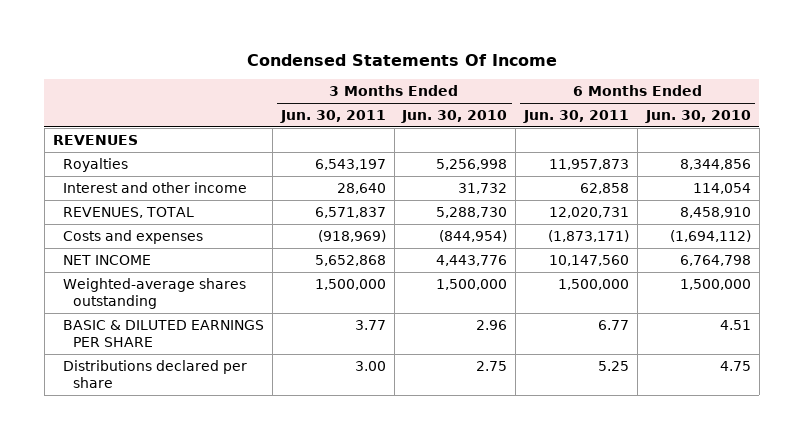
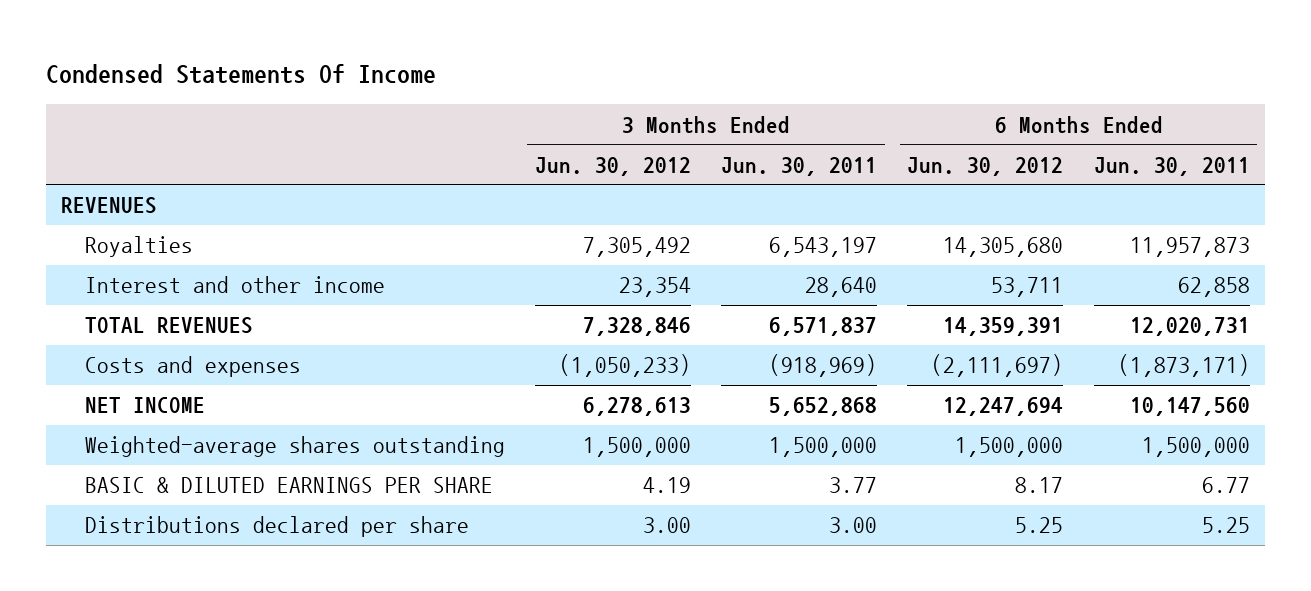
[401,109,508,123] Jun. 30, 2010 -> none
[645,109,752,123] Jun. 30, 2010 -> none
none -> [534,156,691,176] Jun. 30, 2012
none -> [907,156,1064,176] Jun. 30, 2012
[62,206,194,218] REVENUES, TOTAL -> [84,317,253,335] TOTAL REVENUES

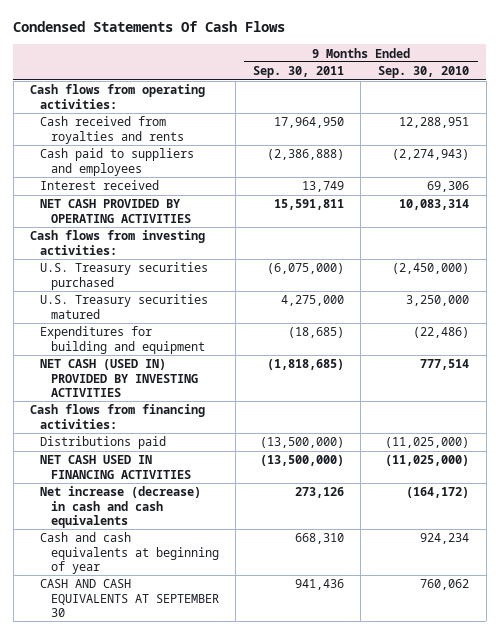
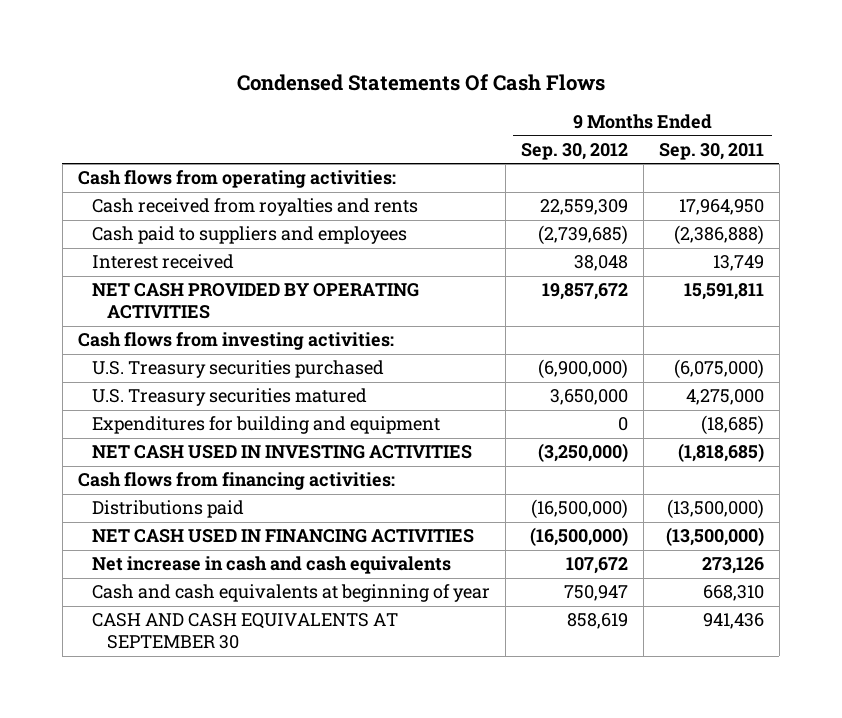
[378,66,470,79] Sep. 30, 2010 -> none
none -> [521,142,629,160] Sep. 30, 2012
[40,359,198,397] NET CASH (USED IN) PROVIDED BY INVESTING ACTIVITIES -> [92,445,473,460] NET CASH USED IN INVESTING ACTIVITIES
[40,486,202,528] Net increase (decrease) in cash and cash equivalents -> [92,556,452,575] Net increase in cash and cash equivalents

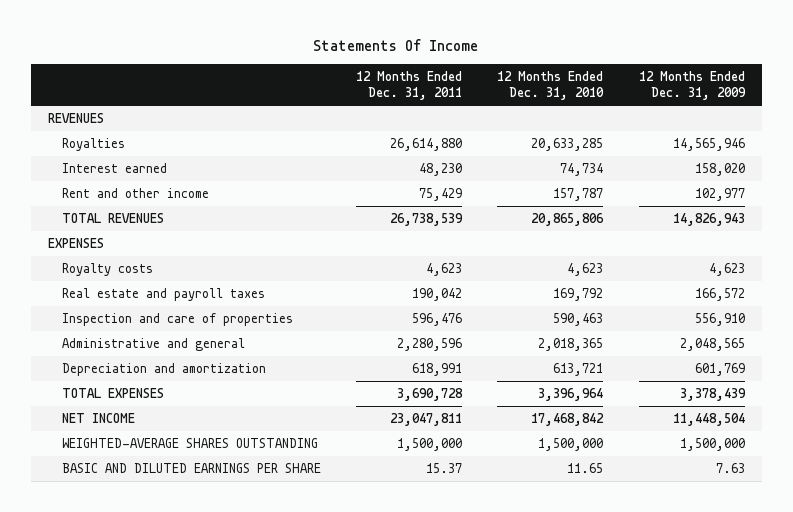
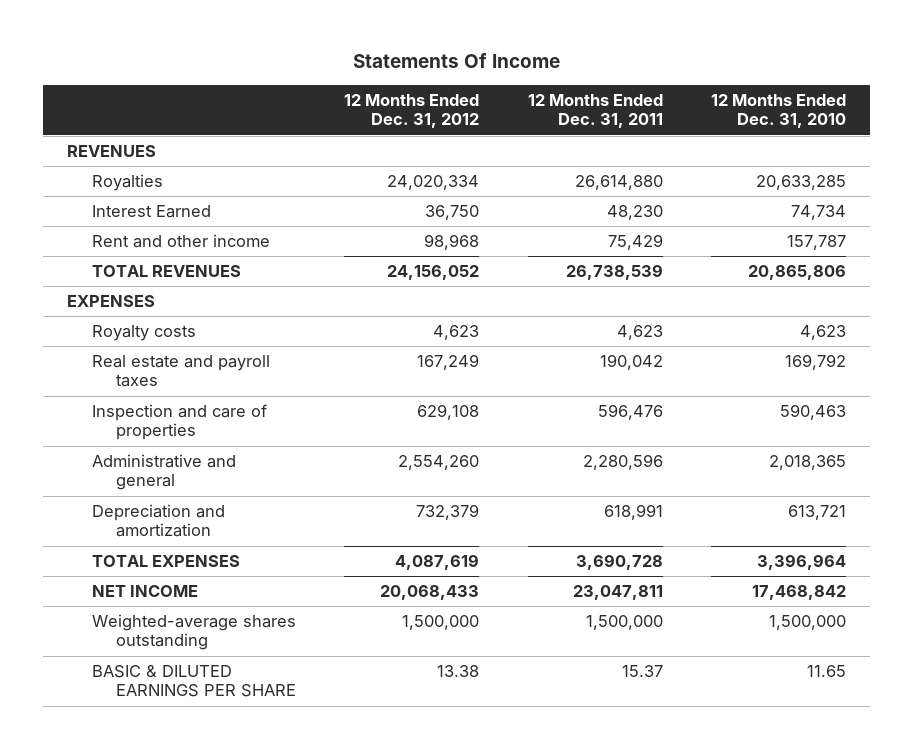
[638,71,746,101] 12 Months Ended Dec. 31, 2009 -> none
none -> [344,94,480,129] 12 Months Ended Dec. 31, 2012
[61,162,167,173] Interest earned -> [91,205,211,219] Interest Earned
[61,437,318,448] WEIGHTED-AVERAGE SHARES OUTSTANDING -> [91,614,296,651] Weighted-average shares outstanding
[61,462,321,473] BASIC AND DILUTED EARNINGS PER SHARE -> [91,665,297,698] BASIC & DILUTED EARNINGS PER SHARE

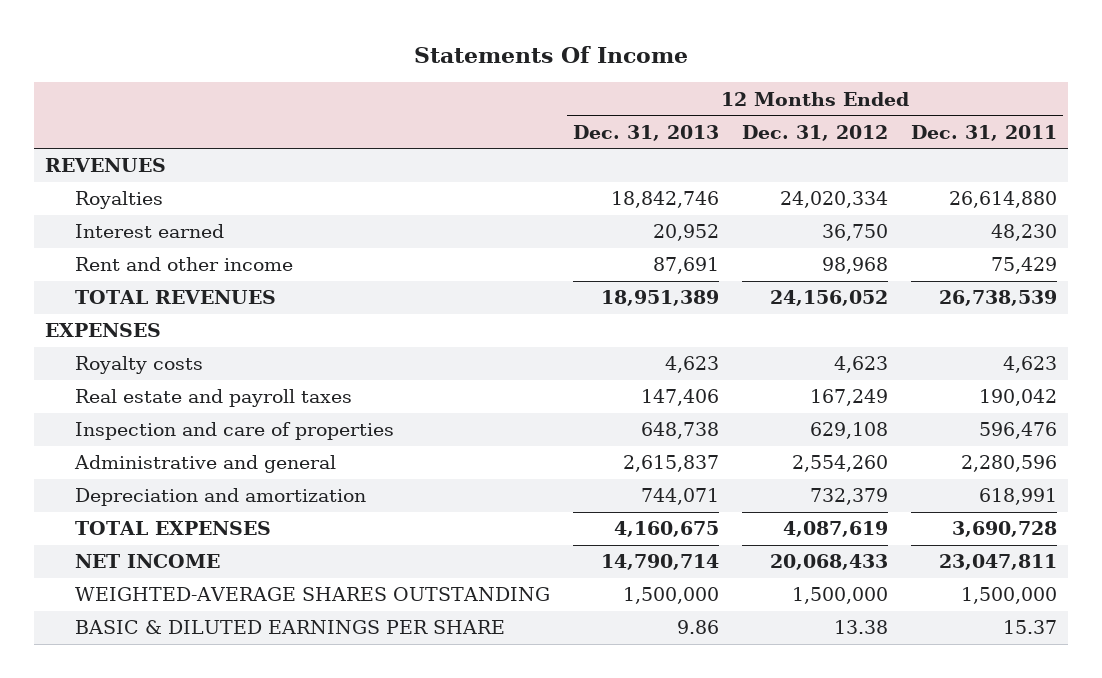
[711,94,847,129] 12 Months Ended Dec. 31, 2010 -> none
none -> [572,124,719,141] Dec. 31, 2013
[91,205,211,219] Interest Earned -> [74,224,224,239] Interest earned
[91,614,296,651] Weighted-average shares outstanding -> [74,587,550,602] WEIGHTED-AVERAGE SHARES OUTSTANDING

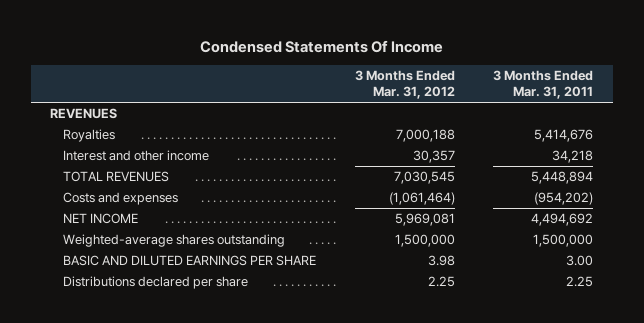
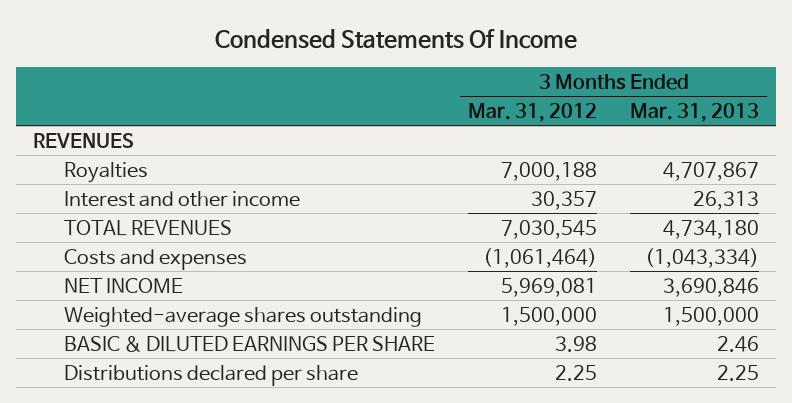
[493,69,594,100] 3 Months Ended Mar. 31, 2011 -> none
none -> [630,102,760,122] Mar. 31, 2013
[63,255,317,267] BASIC AND DILUTED EARNINGS PER SHARE -> [64,335,436,352] BASIC & DILUTED EARNINGS PER SHARE

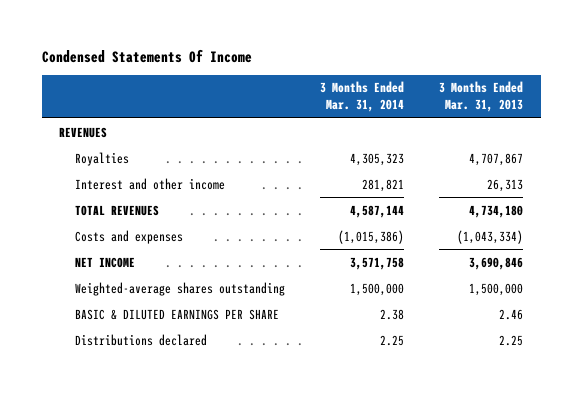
[468,102,598,122] Mar. 31, 2012 -> none
none -> [320,81,405,113] 3 Months Ended Mar. 31, 2014
[64,364,359,386] Distributions declared per share -> [75,333,208,346] Distributions declared

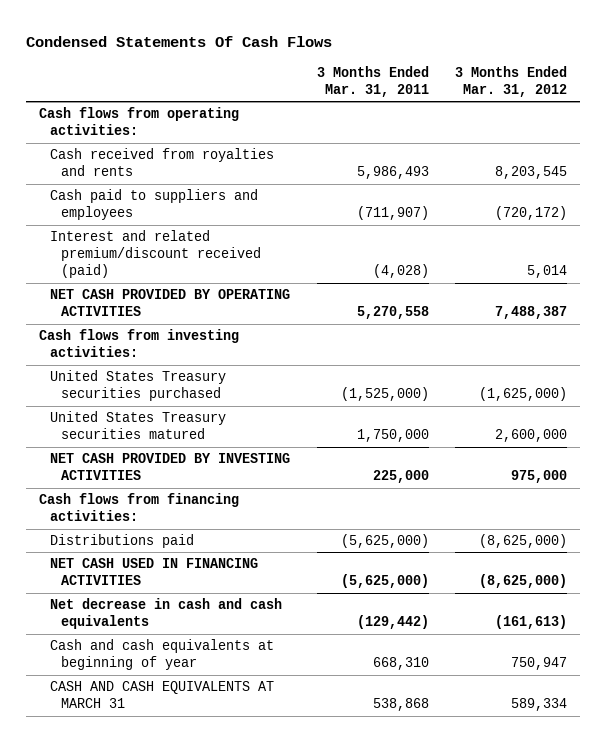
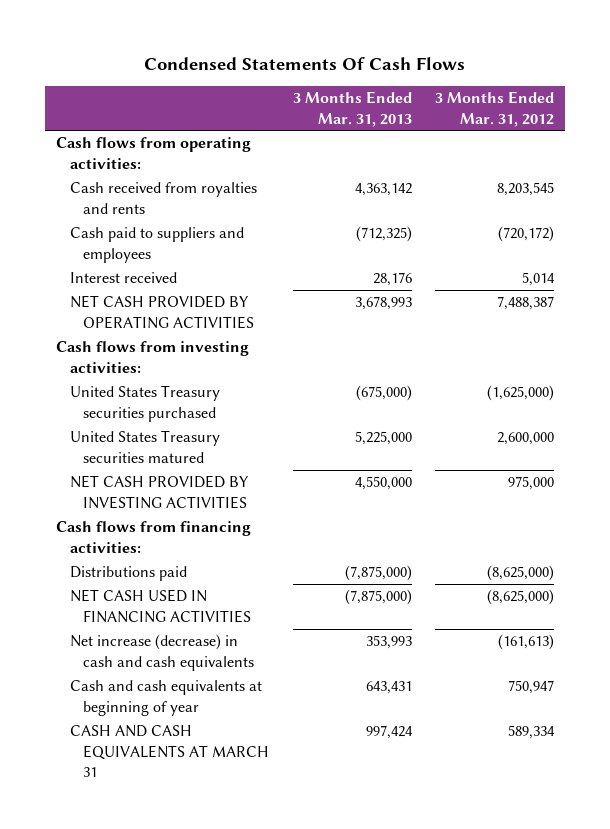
[316,66,429,98] 3 Months Ended Mar. 31, 2011 -> none
none -> [292,91,412,127] 3 Months Ended Mar. 31, 2013
[49,230,261,279] Interest and related premium/discount received (paid) -> [69,272,177,284] Interest received
[49,598,282,630] Net decrease in cash and cash equivalents -> [69,634,255,671] Net increase (decrease) in cash and cash equivalents

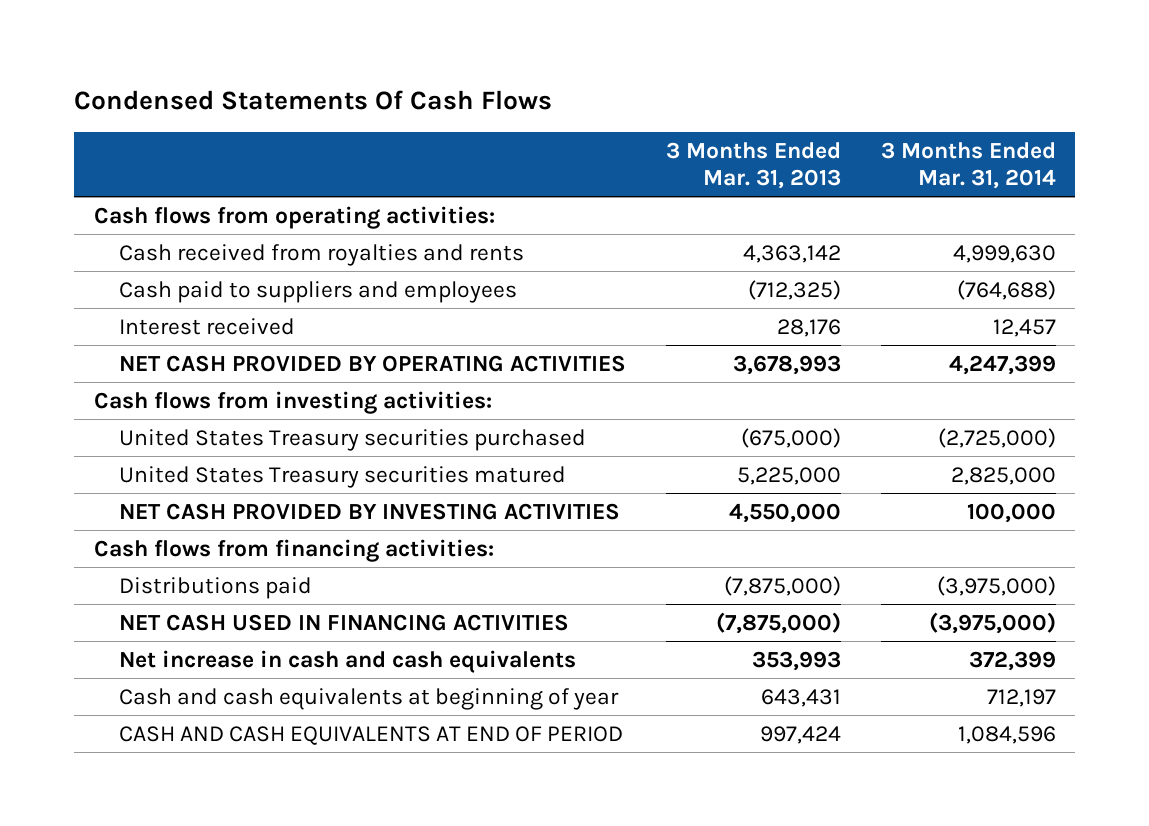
[434,91,554,127] 3 Months Ended Mar. 31, 2012 -> none
none -> [880,142,1056,189] 3 Months Ended Mar. 31, 2014
[69,634,255,671] Net increase (decrease) in cash and cash equivalents -> [118,649,576,673] Net increase in cash and cash equivalents
[69,725,270,778] CASH AND CASH EQUIVALENTS AT MARCH 31 -> [118,725,623,745] CASH AND CASH EQUIVALENTS AT END OF PERIOD

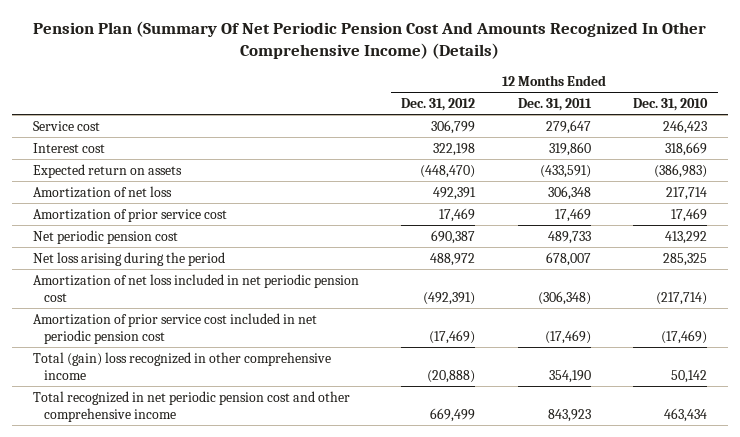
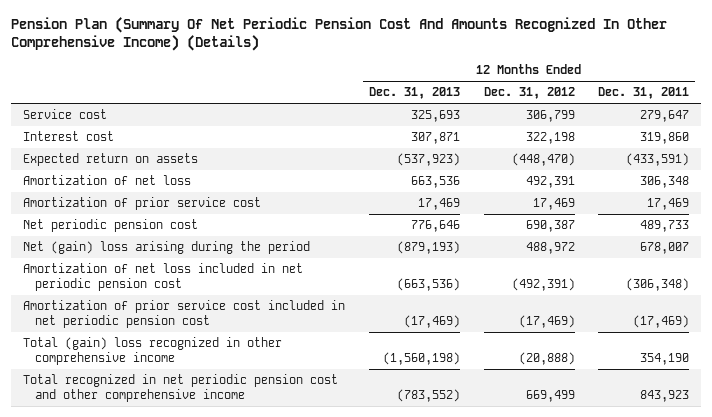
[632,98,708,112] Dec. 31, 2010 -> none
none -> [368,87,460,100] Dec. 31, 2013
[33,251,226,266] Net loss arising during the period -> [22,241,310,255] Net (gain) loss arising during the period

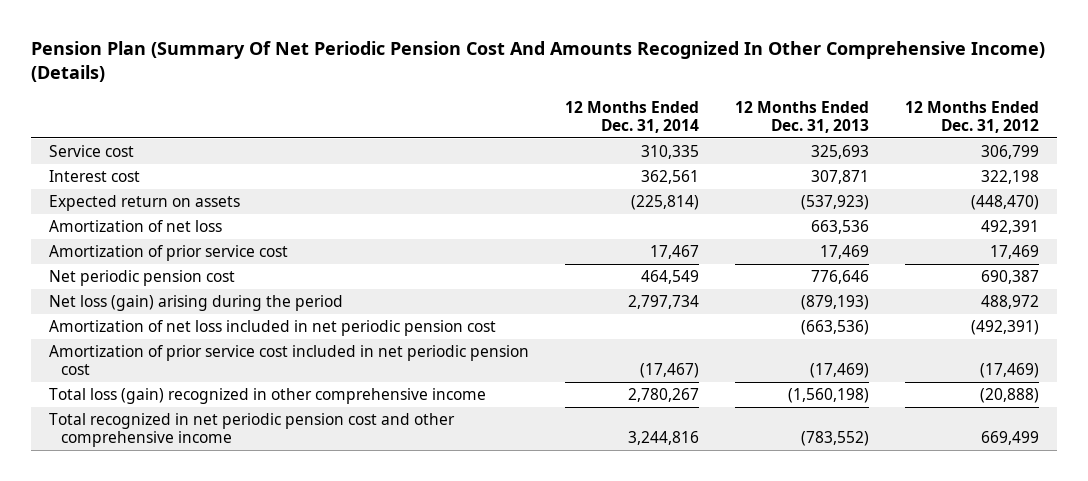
[598,87,690,100] Dec. 31, 2011 -> none
none -> [564,100,699,134] 12 Months Ended Dec. 31, 2014
[22,241,310,255] Net (gain) loss arising during the period -> [48,294,343,311] Net loss (gain) arising during the period
[22,337,282,366] Total (gain) loss recognized in other comprehensive income -> [48,387,486,404] Total loss (gain) recognized in other comprehensive income

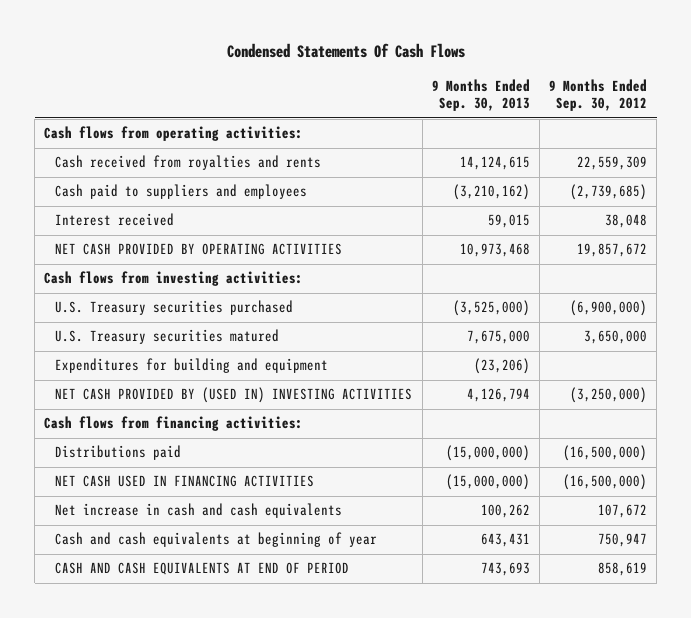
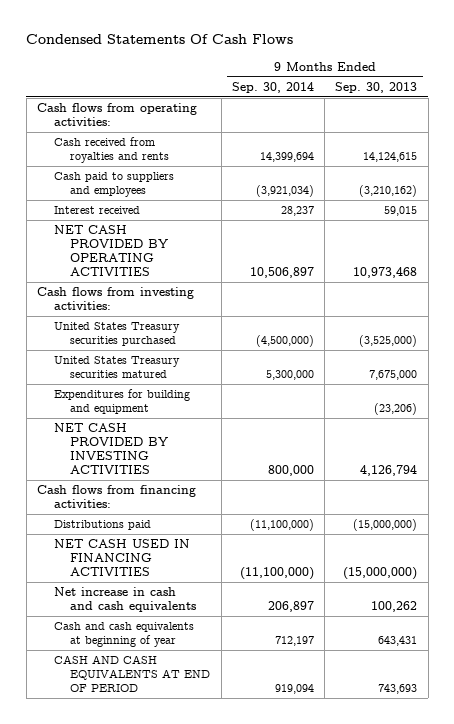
[548,79,647,112] 9 Months Ended Sep. 30, 2012 -> none
none -> [231,81,314,93] Sep. 30, 2014
[55,300,294,316] U.S. Treasury securities purchased -> [53,322,180,347] United States Treasury securities purchased
[55,329,280,345] U.S. Treasury securities matured -> [53,356,180,379] United States Treasury securities matured
[55,387,413,404] NET CASH PROVIDED BY (USED IN) INVESTING ACTIVITIES -> [53,423,169,474] NET CASH PROVIDED BY INVESTING ACTIVITIES

